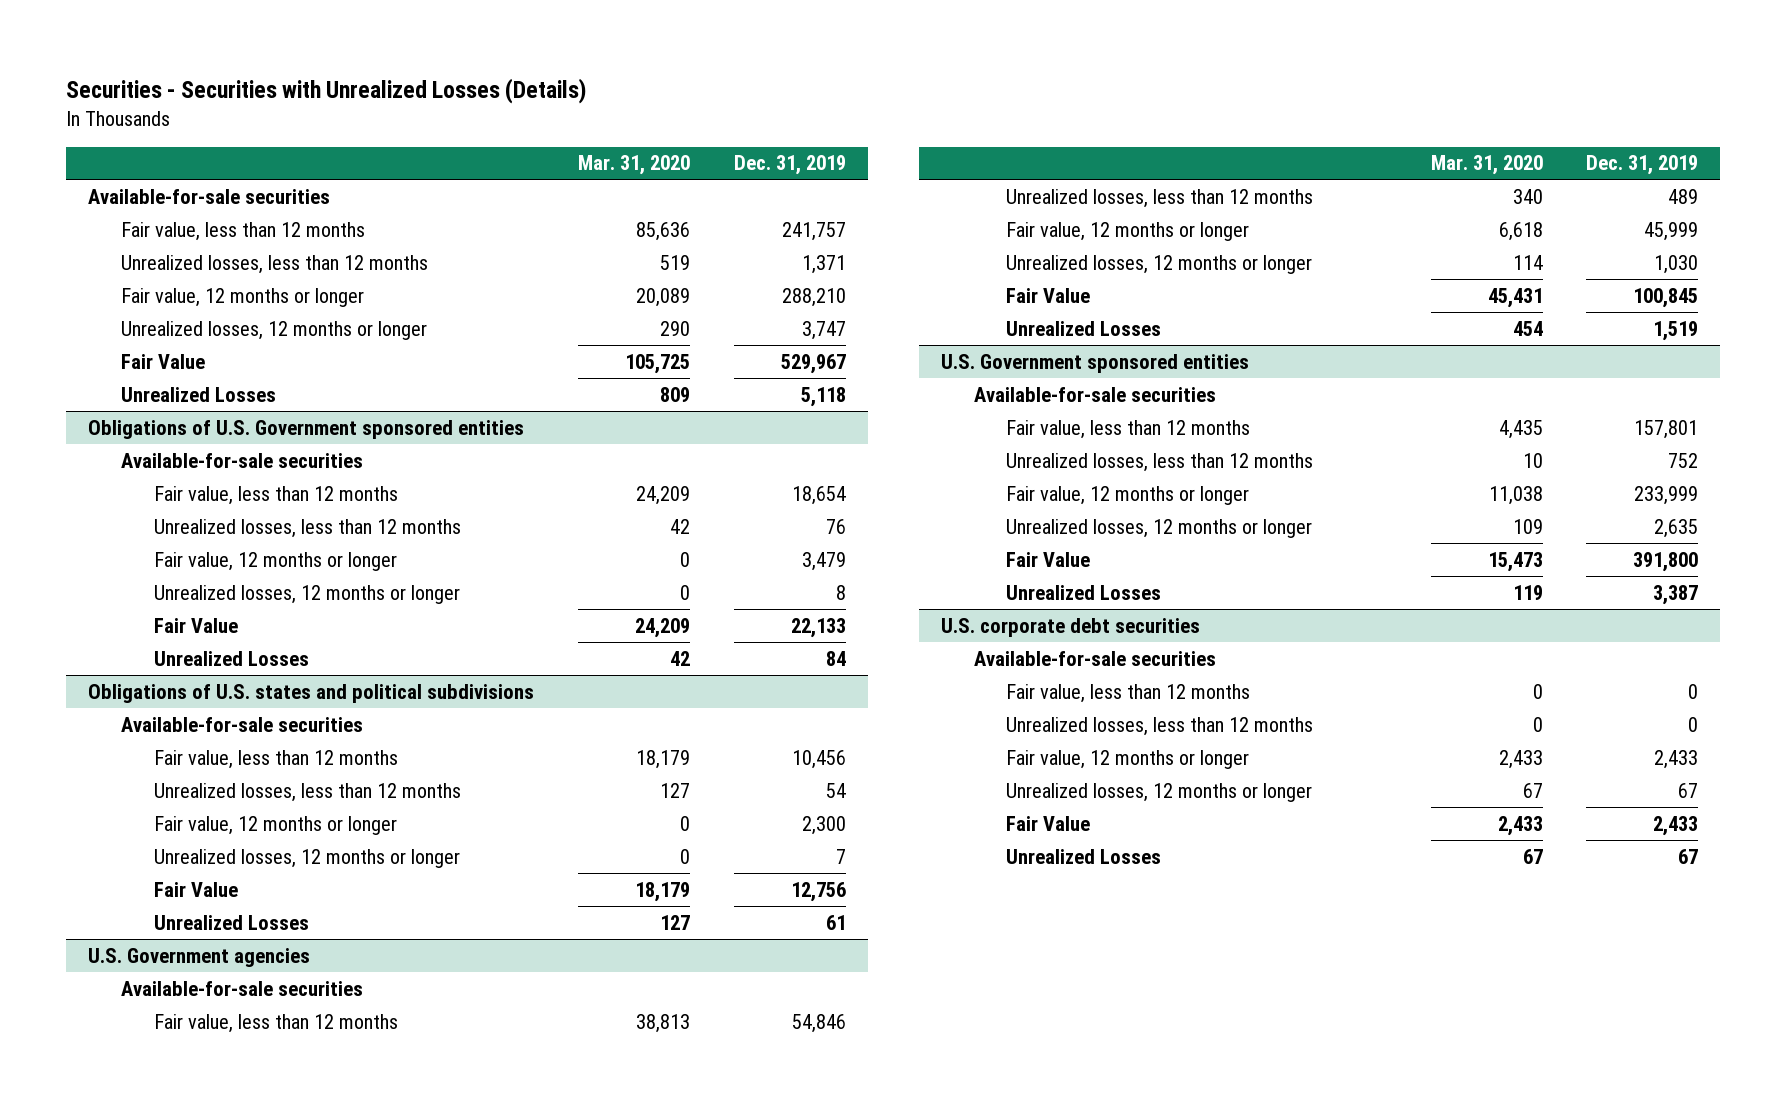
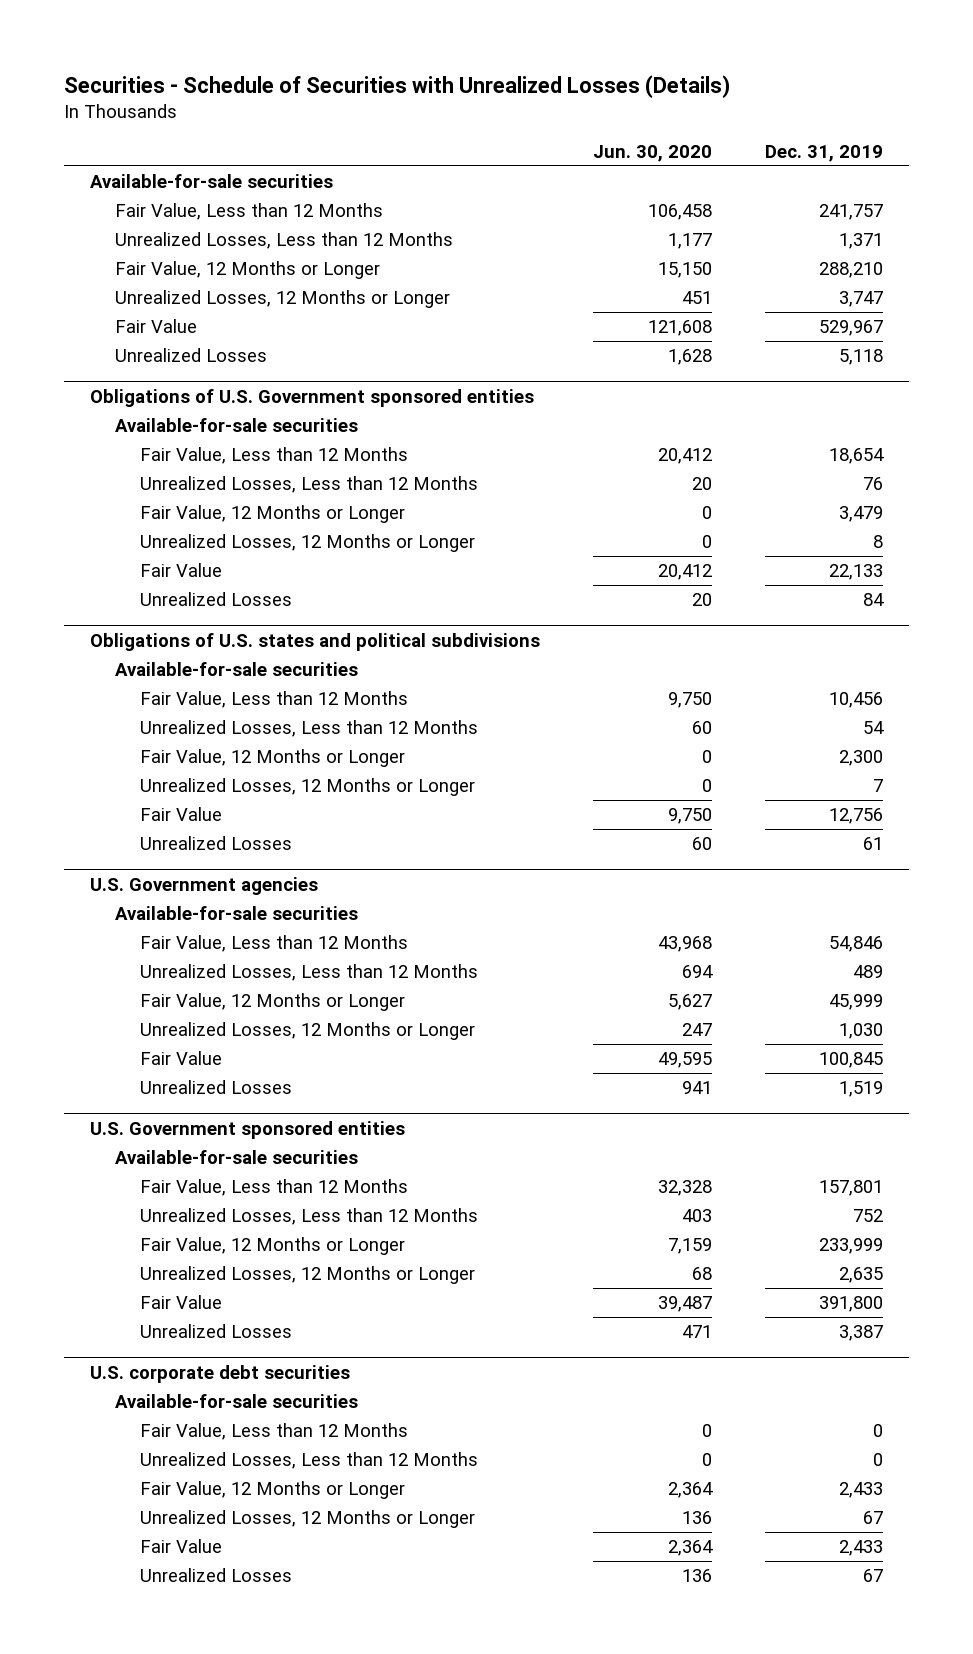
[66,78,587,105] Securities - Securities with Unrealized Losses (Details) -> [63,74,730,98] Securities - Schedule of Securities with Unrealized Losses (Details)
[577,155,690,176] Mar. 31, 2020 -> none
none -> [592,144,712,162] Jun. 30, 2020
[120,221,365,241] Fair value, less than 12 months -> [115,203,384,221] Fair Value, Less than 12 Months
[120,254,428,274] Unrealized losses, less than 12 months -> [115,232,454,250] Unrealized Losses, Less than 12 Months
[120,287,364,307] Fair value, 12 months or longer -> [115,261,381,280] Fair Value, 12 Months or Longer
[120,320,427,340] Unrealized losses, 12 months or longer -> [115,290,451,309] Unrealized Losses, 12 Months or Longer
[153,485,398,505] Fair value, less than 12 months -> [140,447,409,465] Fair Value, Less than 12 Months
[153,518,461,538] Unrealized losses, less than 12 months -> [140,476,479,494] Unrealized Losses, Less than 12 Months
[153,551,397,571] Fair value, 12 months or longer -> [140,505,406,524] Fair Value, 12 Months or Longer
[153,584,460,604] Unrealized losses, 12 months or longer -> [140,534,476,553] Unrealized Losses, 12 Months or Longer
[153,749,398,769] Fair value, less than 12 months -> [140,691,409,709] Fair Value, Less than 12 Months
[153,782,461,802] Unrealized losses, less than 12 months -> [140,720,479,738] Unrealized Losses, Less than 12 Months
[153,815,397,835] Fair value, 12 months or longer -> [140,749,406,768] Fair Value, 12 Months or Longer
[153,848,460,868] Unrealized losses, 12 months or longer -> [140,778,476,797] Unrealized Losses, 12 Months or Longer
[153,1013,398,1033] Fair value, less than 12 months -> [140,935,409,953] Fair Value, Less than 12 Months
[1006,188,1314,208] Unrealized losses, less than 12 months -> [140,964,479,982] Unrealized Losses, Less than 12 Months
[1006,221,1250,241] Fair value, 12 months or longer -> [140,993,406,1012] Fair Value, 12 Months or Longer
[1006,254,1313,274] Unrealized losses, 12 months or longer -> [140,1022,476,1041] Unrealized Losses, 12 Months or Longer
[1006,419,1251,439] Fair value, less than 12 months -> [140,1179,409,1197] Fair Value, Less than 12 Months
[1006,452,1314,472] Unrealized losses, less than 12 months -> [140,1208,479,1226] Unrealized Losses, Less than 12 Months
[1006,485,1250,505] Fair value, 12 months or longer -> [140,1237,406,1256] Fair Value, 12 Months or Longer
[1006,518,1313,538] Unrealized losses, 12 months or longer -> [140,1266,476,1285] Unrealized Losses, 12 Months or Longer
[1006,683,1251,703] Fair value, less than 12 months -> [140,1423,409,1441] Fair Value, Less than 12 Months
[1006,716,1314,736] Unrealized losses, less than 12 months -> [140,1452,479,1470] Unrealized Losses, Less than 12 Months
[1006,749,1250,769] Fair value, 12 months or longer -> [140,1481,406,1500] Fair Value, 12 Months or Longer
[1006,782,1313,802] Unrealized losses, 12 months or longer -> [140,1510,476,1529] Unrealized Losses, 12 Months or Longer

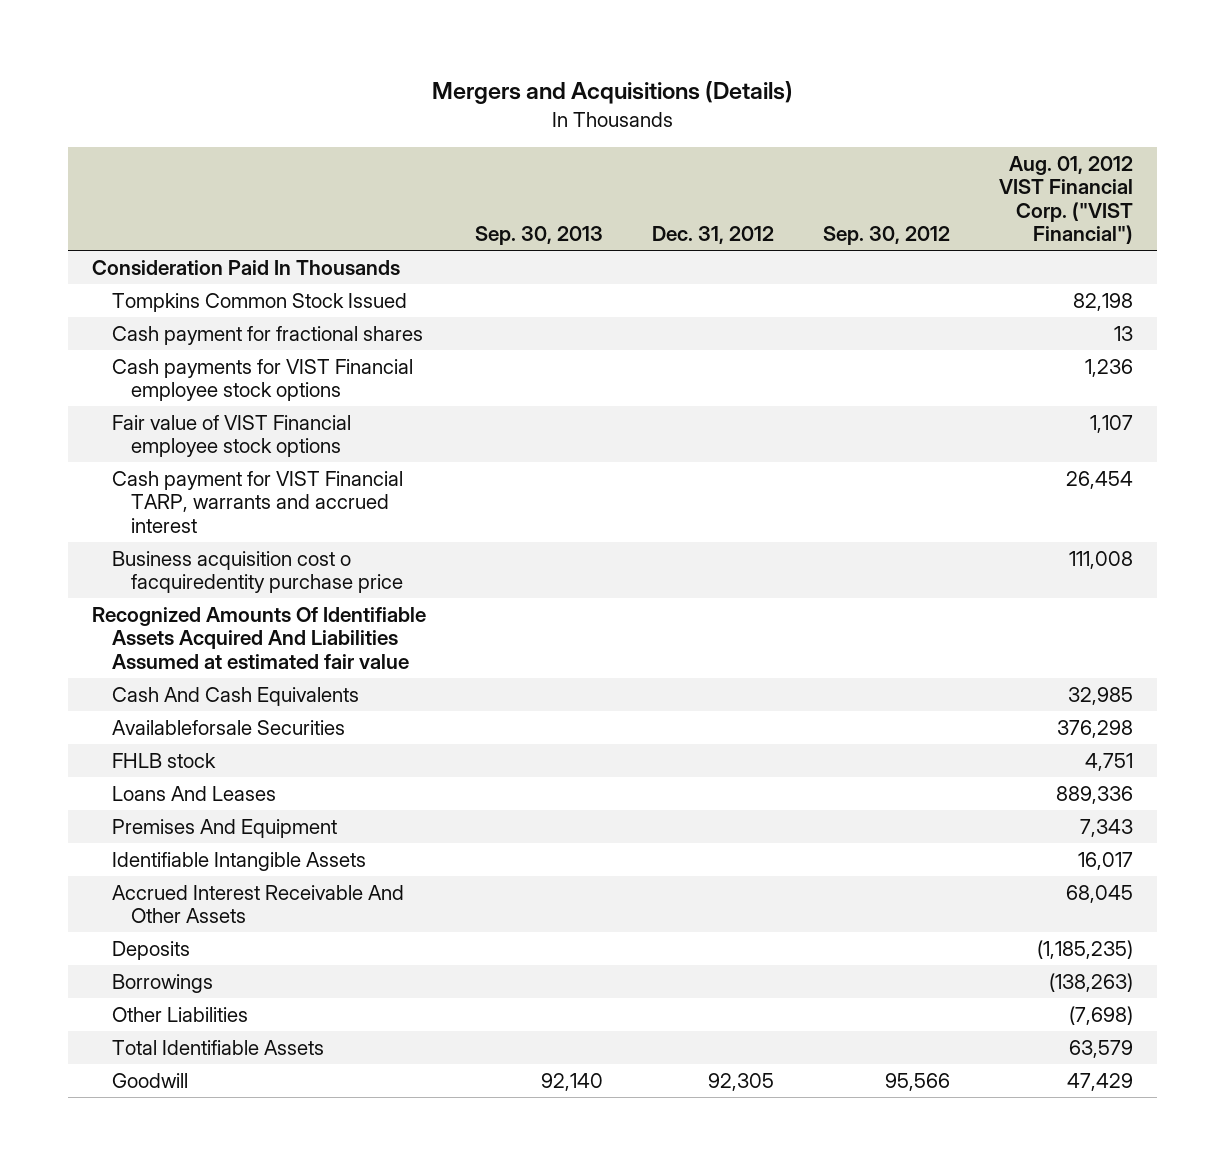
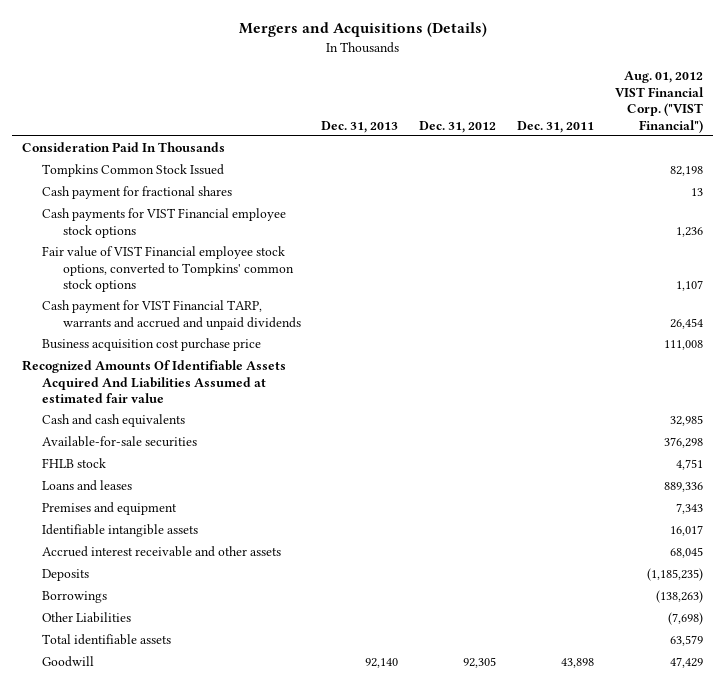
[475,226,604,246] Sep. 30, 2013 -> none
[823,226,951,246] Sep. 30, 2012 -> none
none -> [321,120,399,133] Dec. 31, 2013
none -> [517,120,595,133] Dec. 31, 2011
[111,414,351,458] Fair value of VIST Financial employee stock options -> [42,246,294,292] Fair value of VIST Financial employee stock options, converted to Tompkins' common stock options
[111,470,403,533] Cash payment for VIST Financial TARP, warrants and accrued interest -> [42,300,301,330] Cash payment for VIST Financial TARP, warrants and accrued and unpaid dividends
[111,550,403,594] Business acquisition cost o facquiredentity purchase price -> [42,338,262,352] Business acquisition cost purchase price
[111,686,359,706] Cash And Cash Equivalents -> [42,414,186,428] Cash and cash equivalents
[111,719,345,735] Availableforsale Securities -> [42,436,198,448] Available-for-sale securities
[111,785,276,801] Loans And Leases -> [42,480,133,492] Loans and leases
[111,818,337,838] Premises And Equipment -> [42,502,178,516] Premises and equipment
[111,851,366,871] Identifiable Intangible Assets -> [42,524,199,538] Identifiable intangible assets
[111,884,404,924] Accrued Interest Receivable And Other Assets -> [42,546,282,558] Accrued interest receivable and other assets
[111,1039,324,1055] Total Identifiable Assets -> [42,634,172,646] Total identifiable assets

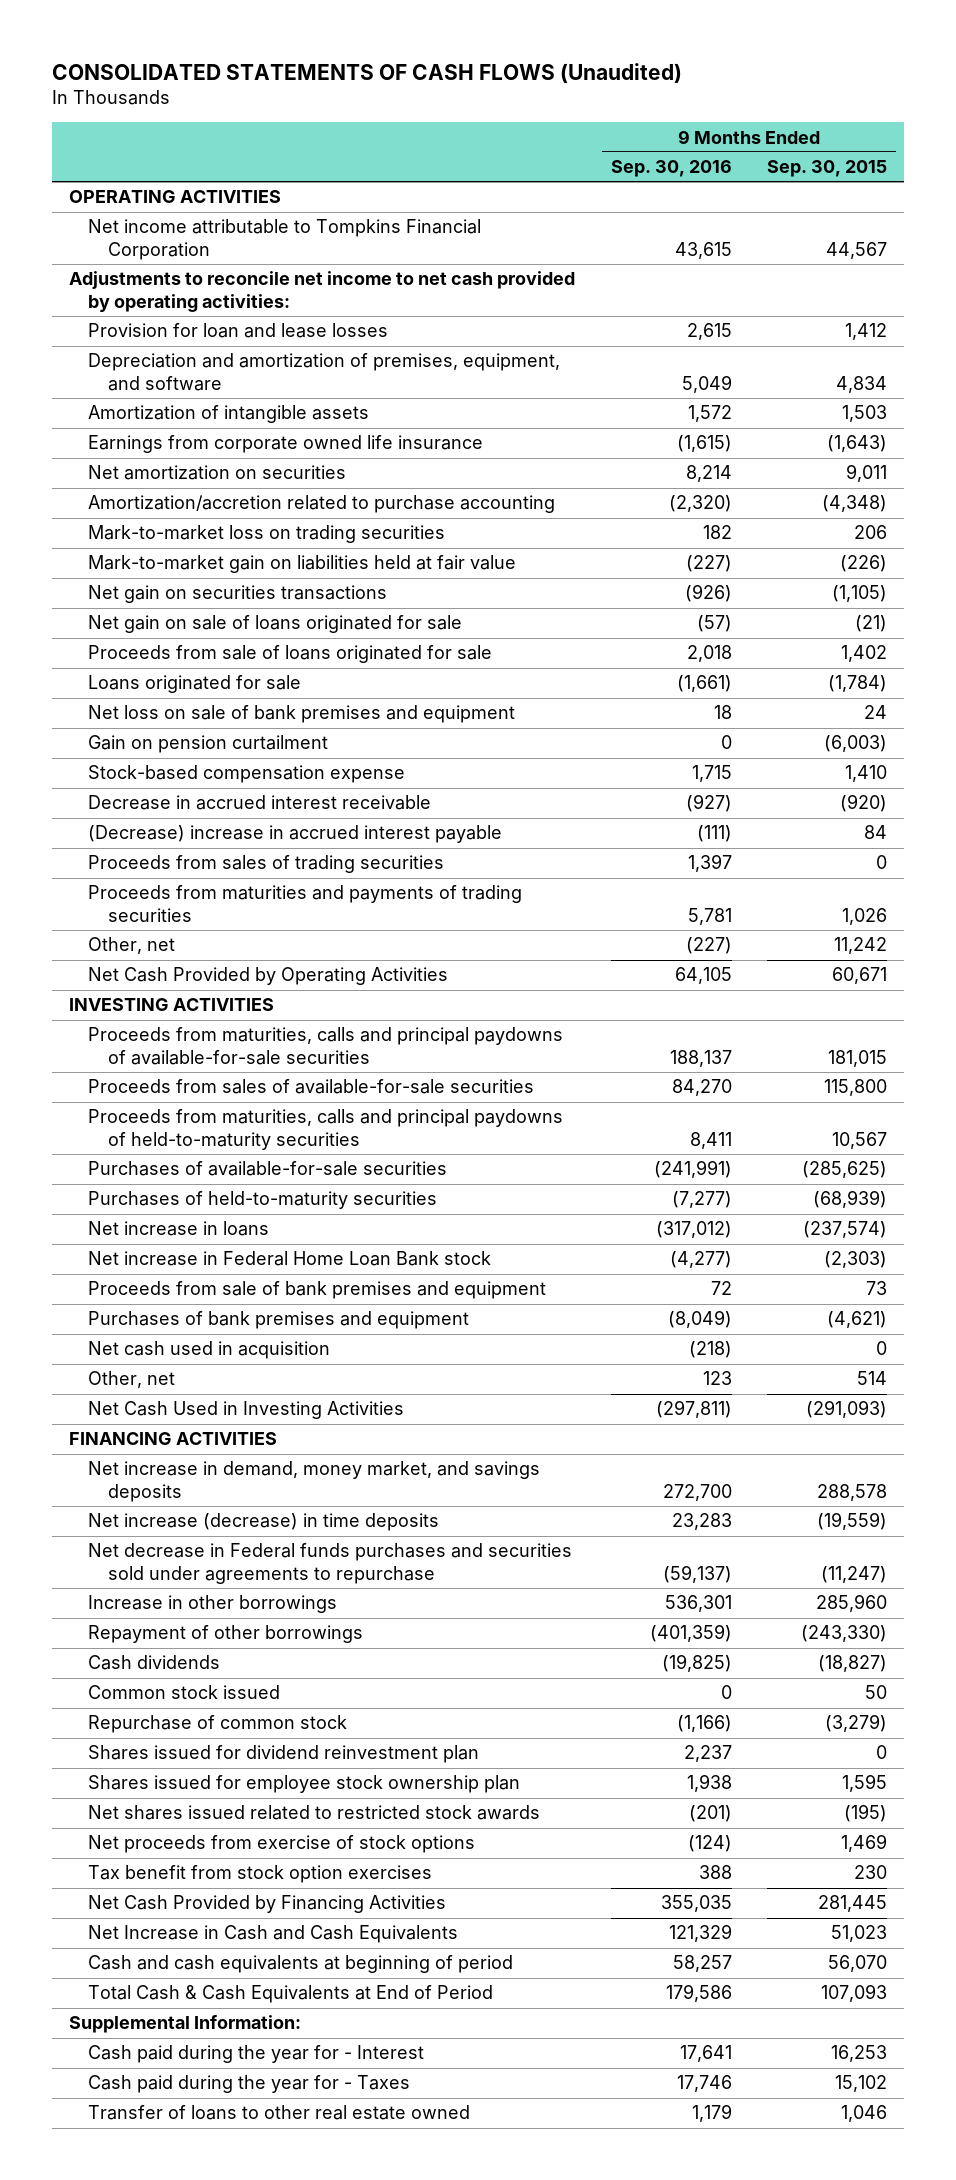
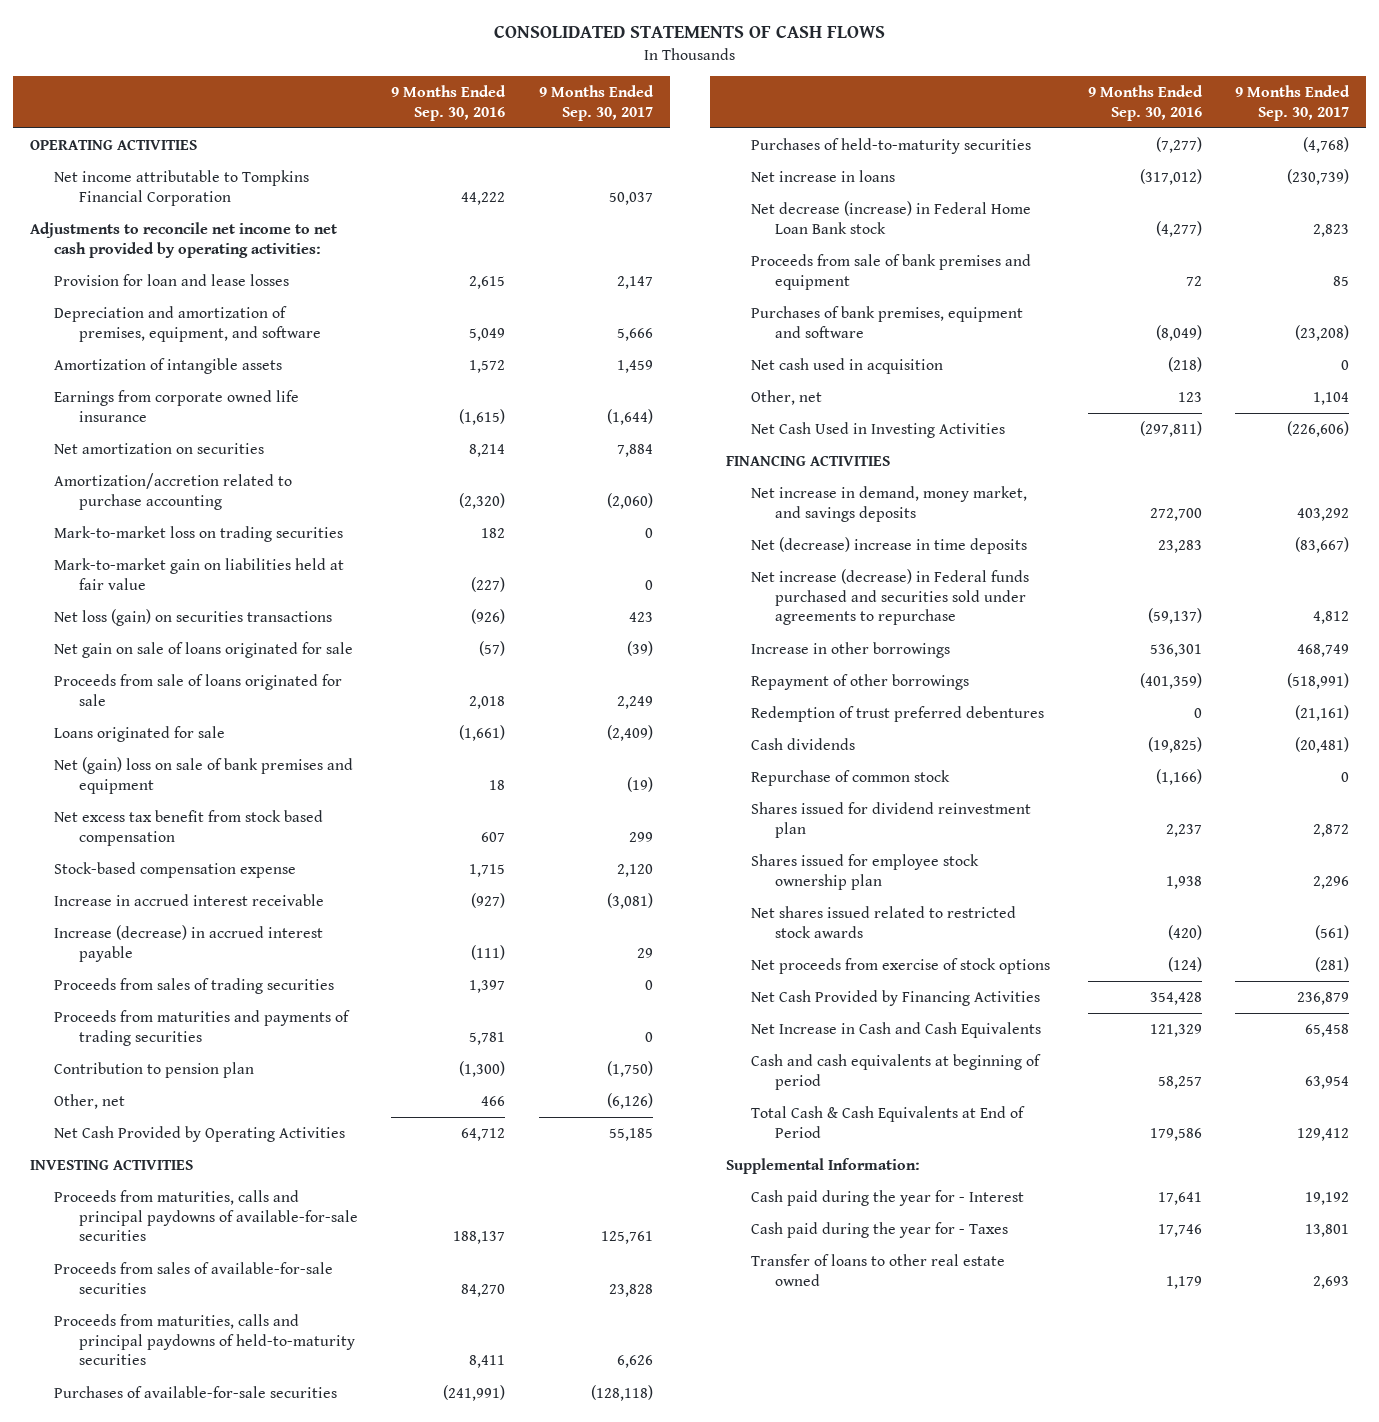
[51,62,682,83] CONSOLIDATED STATEMENTS OF CASH FLOWS (Unaudited) -> [493,25,885,39] CONSOLIDATED STATEMENTS OF CASH FLOWS
[766,160,887,178] Sep. 30, 2015 -> none
none -> [538,85,654,121] 9 Months Ended Sep. 30, 2017
[674,242,732,260] 43,615 -> [461,191,506,205] 44,222
[88,585,388,604] Net gain on securities transactions -> [54,609,333,627] Net loss (gain) on securities transactions
[88,735,329,754] Gain on pension curtailment -> none
[88,705,516,724] Net loss on sale of bank premises and equipment -> [54,757,354,794] Net (gain) loss on sale of bank premises and equipment
none -> [54,810,324,846] Net excess tax benefit from stock based compensation
[88,795,432,811] Decrease in accrued interest receivable -> [54,894,325,907] Increase in accrued interest receivable
[88,825,503,844] (Decrease) increase in accrued interest payable -> [54,925,324,962] Increase (decrease) in accrued interest payable
none -> [54,1062,255,1079] Contribution to pension plan
[685,937,732,955] (227) -> [481,1096,506,1107] 466
[674,967,732,985] 64,105 -> [461,1128,506,1142] 64,712
[88,1251,492,1267] Net increase in Federal Home Loan Bank stock -> [750,201,1031,234] Net decrease (increase) in Federal Home Loan Bank stock
[88,1311,470,1330] Purchases of bank premises and equipment -> [750,306,1023,338] Purchases of bank premises, equipment and software
[88,1513,440,1532] Net increase (decrease) in time deposits -> [750,537,1027,555] Net (decrease) increase in time deposits
[88,1543,573,1585] Net decrease in Federal funds purchases and securities sold under agreements to repurchase -> [750,569,1029,626] Net increase (decrease) in Federal funds purchased and securities sold under agreements to repurchase
none -> [750,706,1044,723] Redemption of trust preferred debentures
[88,1685,281,1700] Common stock issued -> none
[688,1805,732,1823] (201) -> [1167,924,1202,940] (420)
[88,1865,433,1884] Tax benefit from stock option exercises -> none
[660,1895,732,1913] 355,035 -> [1149,992,1202,1006] 354,428

